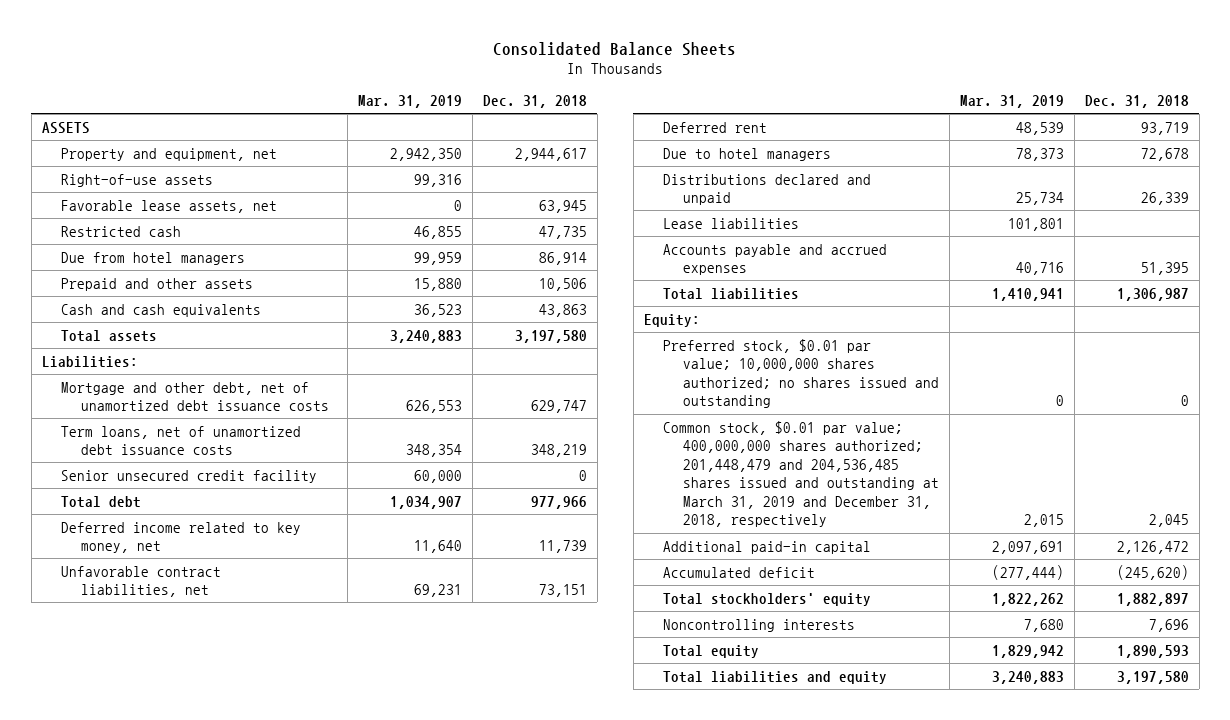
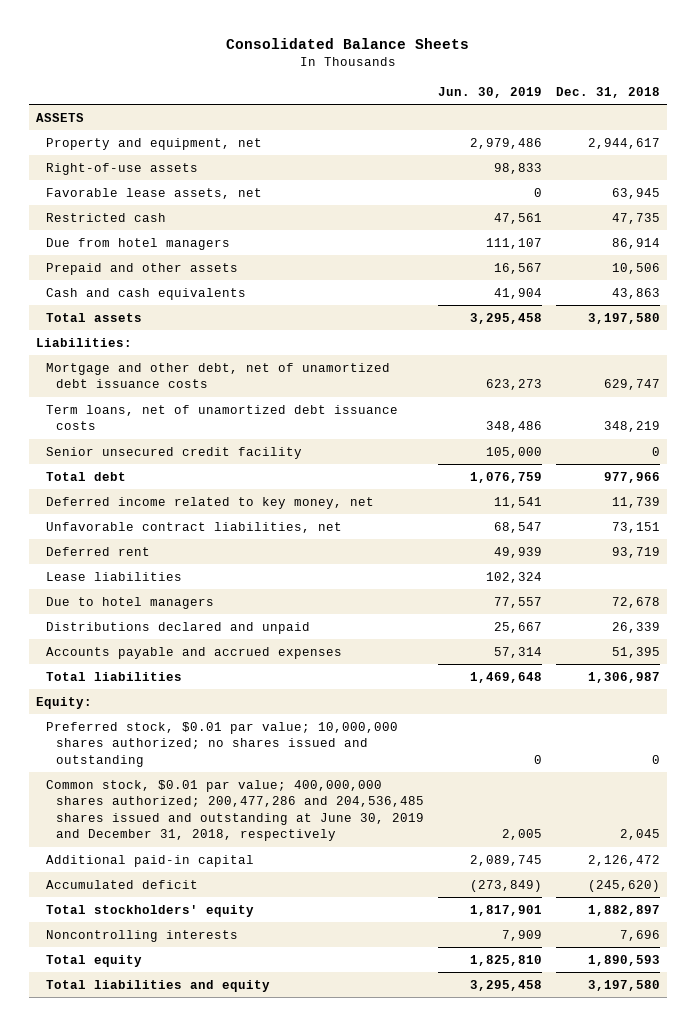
[357,95,462,109] Mar. 31, 2019 -> none
none -> [438,86,543,98] Jun. 30, 2019
[663,217,800,229] Lease liabilities -> [46,571,183,581] Lease liabilities
[663,420,940,528] Common stock, $0.01 par value; 400,000,000 shares authorized; 201,448,479 and 204,536,485 shares issued and outstanding at March 31, 2019 and December 31, 2018, respectively -> [46,779,425,841] Common stock, $0.01 par value; 400,000,000 shares authorized; 200,477,286 and 204,536,485 shares issued and outstanding at June 30, 2019 and December 31, 2018, respectively

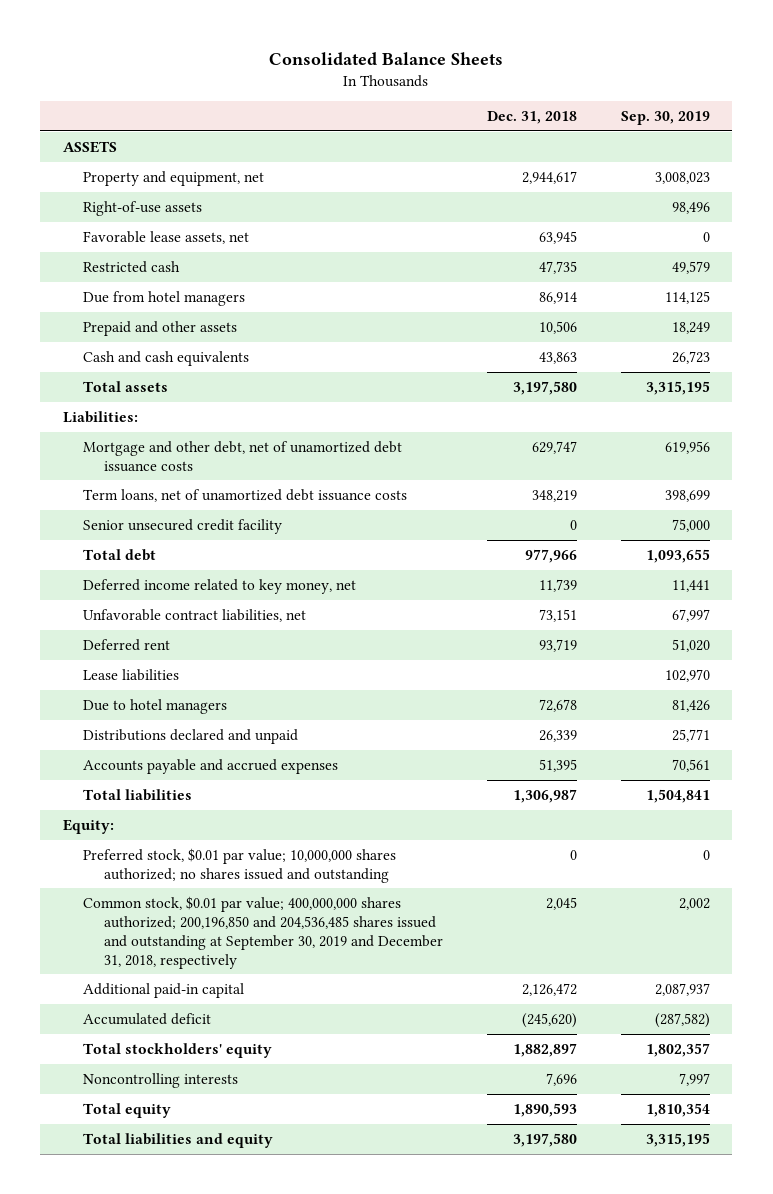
[438,86,543,98] Jun. 30, 2019 -> none
none -> [621,111,711,126] Sep. 30, 2019
[46,779,425,841] Common stock, $0.01 par value; 400,000,000 shares authorized; 200,477,286 and 204,536,485 shares issued and outstanding at June 30, 2019 and December 31, 2018, respectively -> [83,895,443,969] Common stock, $0.01 par value; 400,000,000 shares authorized; 200,196,850 and 204,536,485 shares issued and outstanding at September 30, 2019 and December 31, 2018, respectively

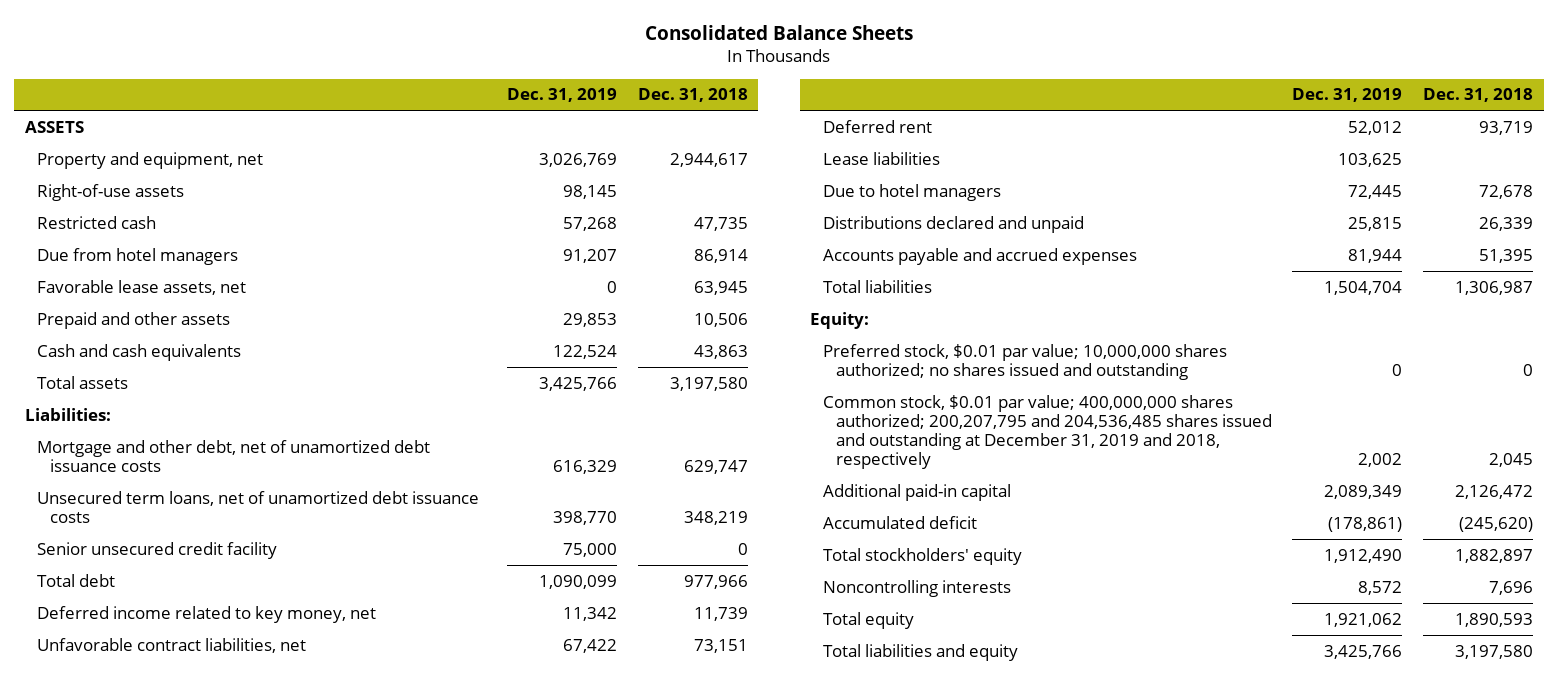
[621,111,711,126] Sep. 30, 2019 -> none
none -> [507,88,618,103] Dec. 31, 2019
[83,230,250,244] Favorable lease assets, net -> [37,279,247,295] Favorable lease assets, net
[83,488,408,502] Term loans, net of unamortized debt issuance costs -> [37,490,480,523] Unsecured term loans, net of unamortized debt issuance costs
[83,895,443,969] Common stock, $0.01 par value; 400,000,000 shares authorized; 200,196,850 and 204,536,485 shares issued and outstanding at September 30, 2019 and December 31, 2018, respectively -> [822,394,1272,469] Common stock, $0.01 par value; 400,000,000 shares authorized; 200,207,795 and 204,536,485 shares issued and outstanding at December 31, 2019 and 2018, respectively

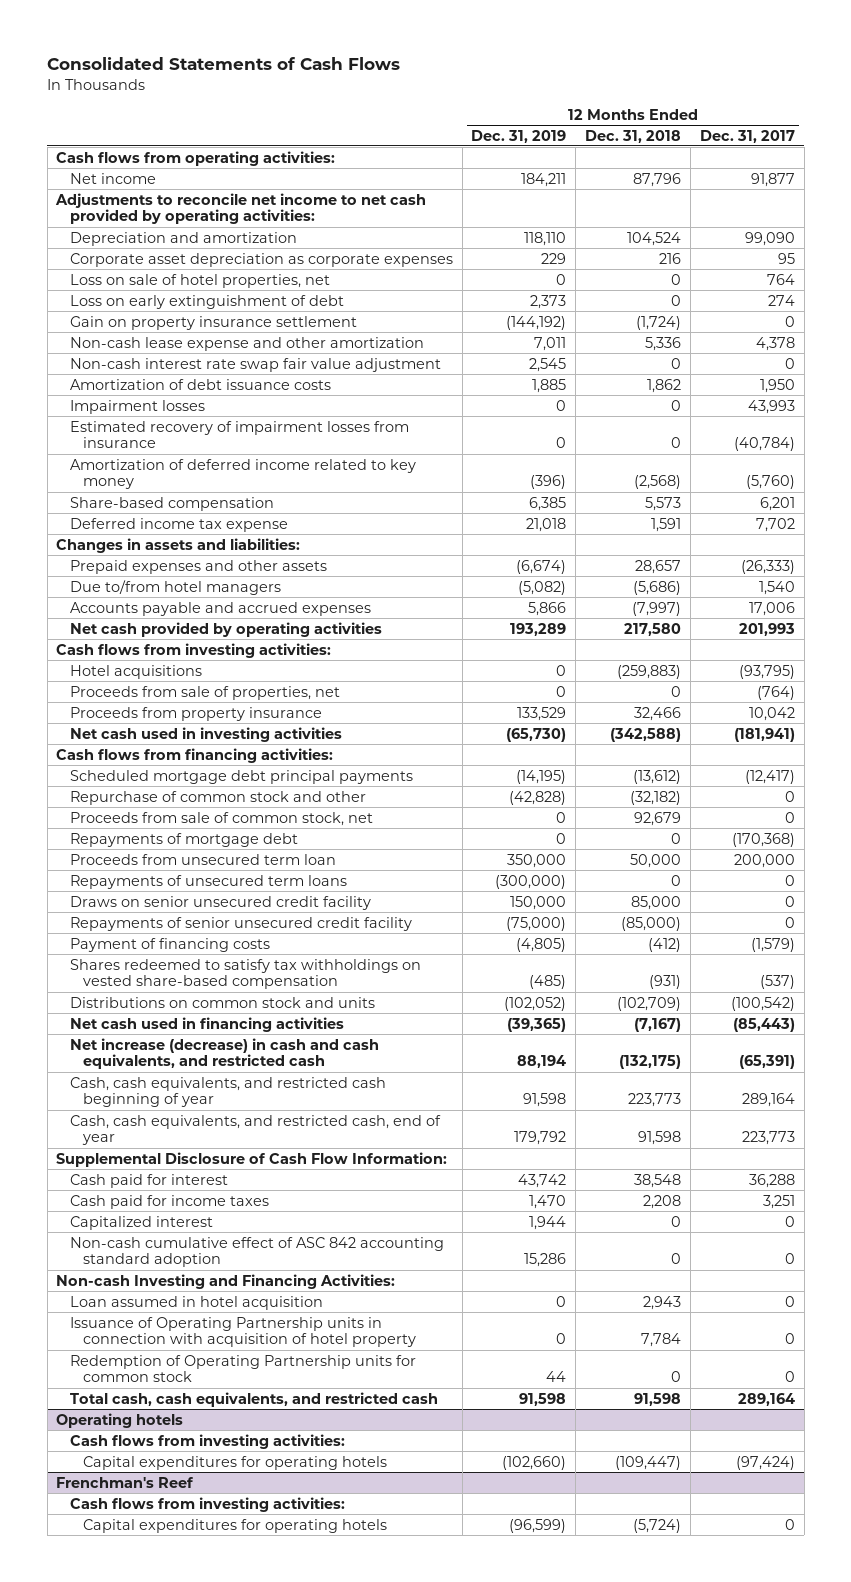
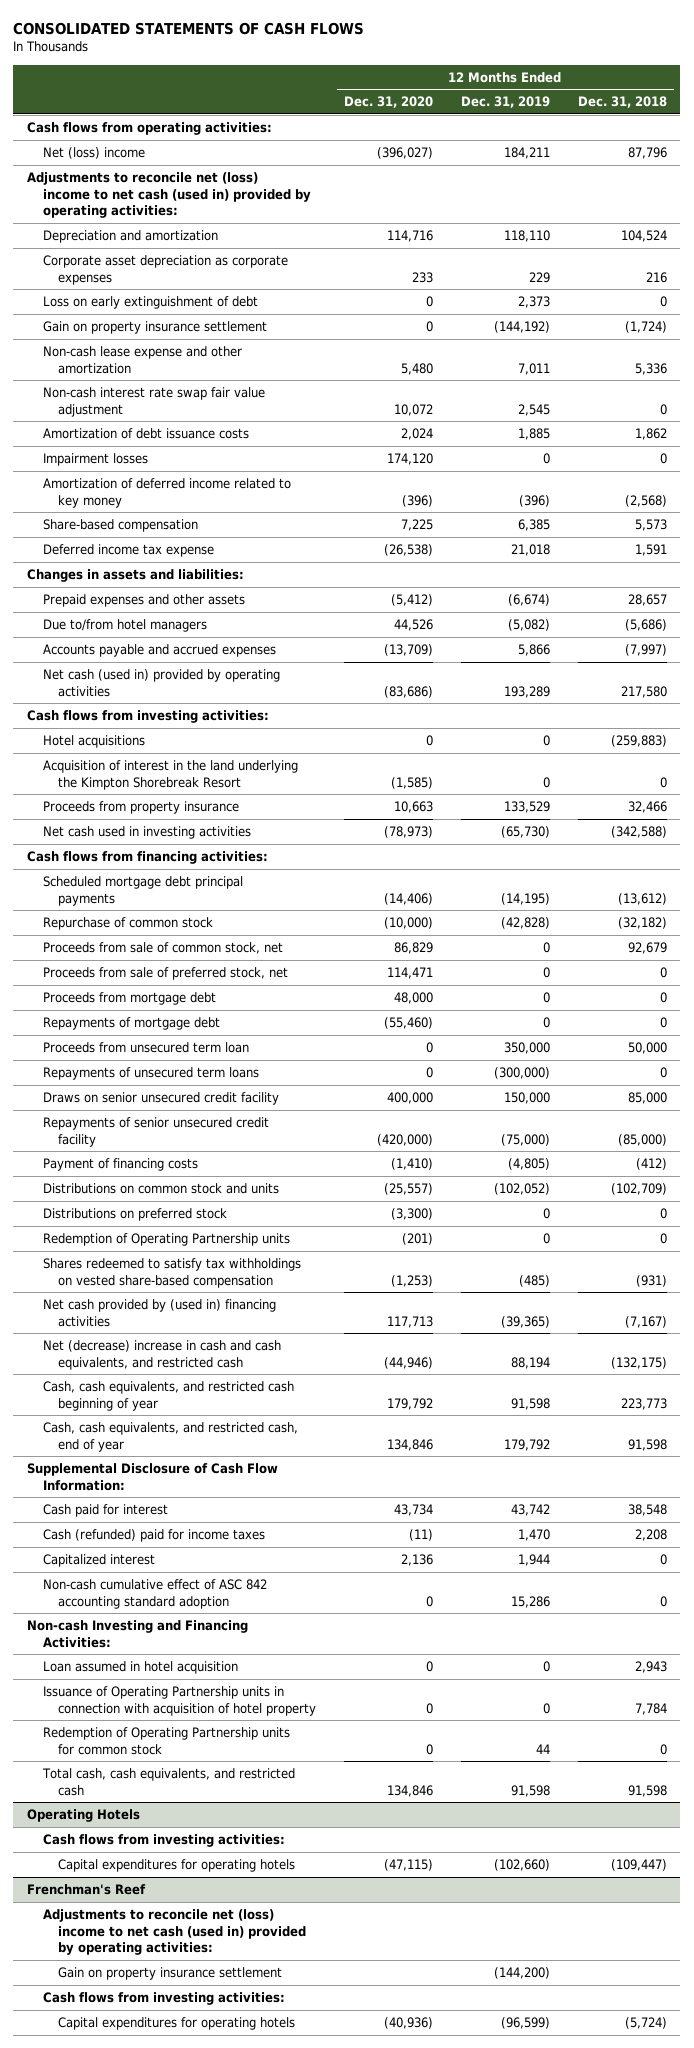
[47,56,401,70] Consolidated Statements of Cash Flows -> [13,21,365,35] CONSOLIDATED STATEMENTS OF CASH FLOWS
[699,129,795,143] Dec. 31, 2017 -> none
none -> [343,96,433,109] Dec. 31, 2020
[69,172,156,184] Net income -> [42,147,145,160] Net (loss) income
[55,192,427,225] Adjustments to reconcile net income to net cash provided by operating activities: -> [27,172,311,219] Adjustments to reconcile net (loss) income to net cash (used in) provided by operating activities:
[69,273,330,288] Loss on sale of hotel properties, net -> none
[69,420,409,449] Estimated recovery of impairment losses from insurance -> none
[69,621,382,637] Net cash provided by operating activities -> [42,669,280,697] Net cash (used in) provided by operating activities
[69,685,340,700] Proceeds from sale of properties, net -> none
none -> [42,760,298,790] Acquisition of interest in the land underlying the Kimpton Shorebreak Resort
[69,790,366,805] Repurchase of common stock and other -> [42,917,213,931] Repurchase of common stock
none -> [42,967,288,981] Proceeds from sale of preferred stock, net
none -> [42,992,216,1006] Proceeds from mortgage debt
none -> [42,1208,227,1222] Distributions on preferred stock
none -> [42,1233,290,1247] Redemption of Operating Partnership units
[69,958,421,990] Shares redeemed to satisfy tax withholdings on vested share-based compensation -> [42,1258,301,1288] Shares redeemed to satisfy tax withholdings on vested share-based compensation
[69,1016,344,1032] Net cash used in financing activities -> [42,1299,276,1327] Net cash provided by (used in) financing activities
[69,1037,379,1070] Net increase (decrease) in cash and cash equivalents, and restricted cash -> [42,1340,281,1370] Net (decrease) increase in cash and cash equivalents, and restricted cash
[69,1194,269,1209] Cash paid for income taxes -> [42,1529,265,1543] Cash (refunded) paid for income taxes
[56,1412,184,1428] Operating hotels -> [27,1809,141,1823] Operating Hotels
none -> [42,1909,307,1956] Adjustments to reconcile net (loss) income to net cash (used in) provided by operating activities:
none -> [58,1967,283,1981] Gain on property insurance settlement

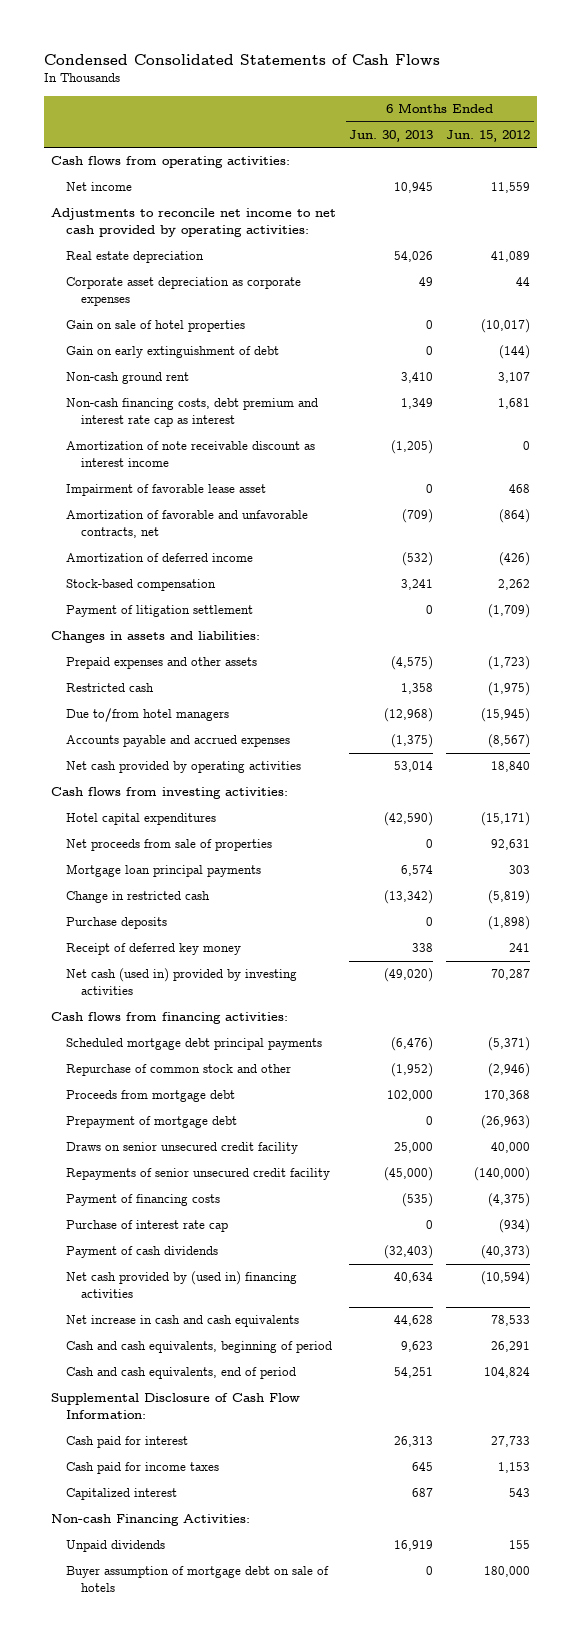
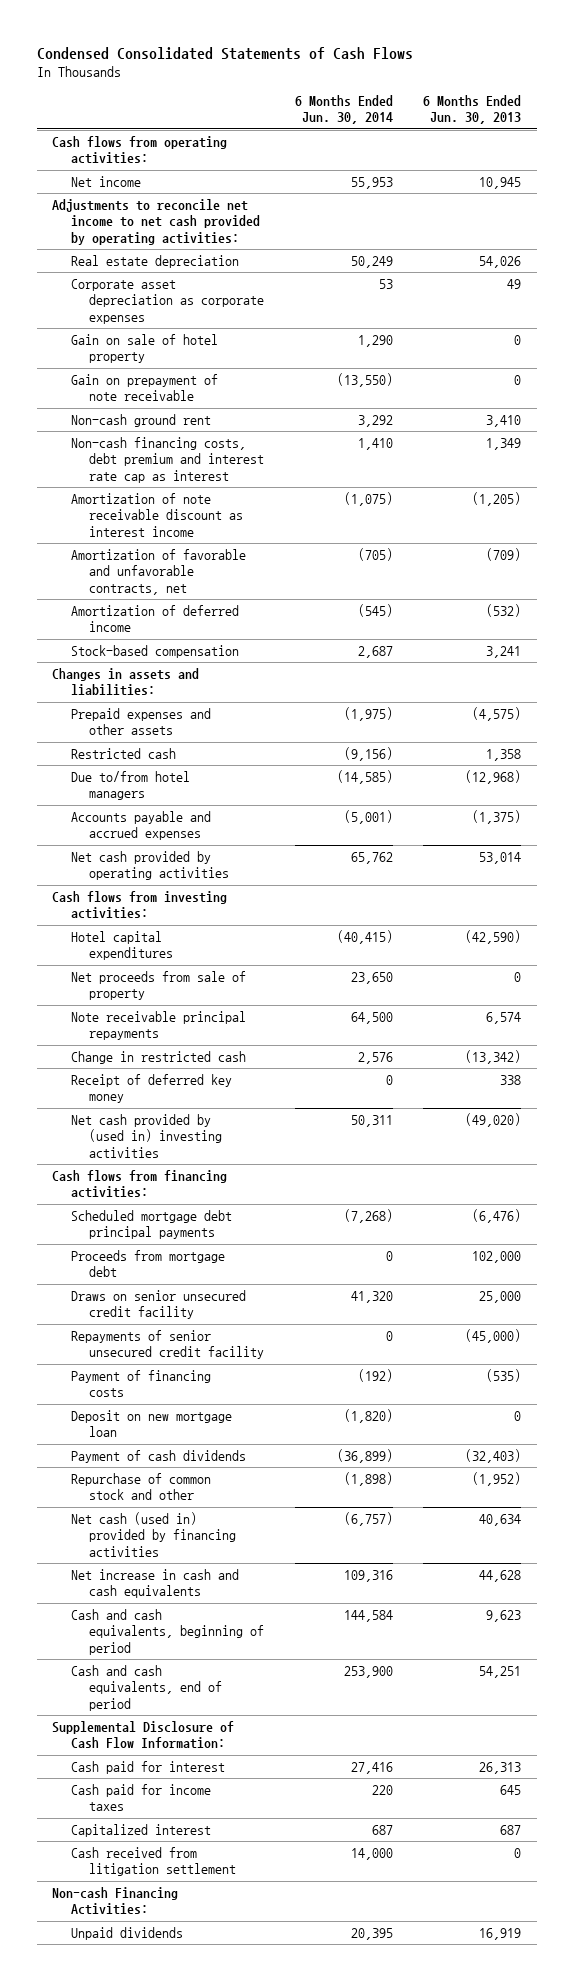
[446,129,531,142] Jun. 15, 2012 -> none
none -> [294,94,393,125] 6 Months Ended Jun. 30, 2014
[66,346,280,359] Gain on early extinguishment of debt -> none
[66,320,246,333] Gain on sale of hotel properties -> [70,333,218,364] Gain on sale of hotel property
none -> [70,373,218,402] Gain on prepayment of note receivable
[66,484,267,497] Impairment of favorable lease asset -> none
[66,605,254,618] Payment of litigation settlement -> none
[66,839,273,852] Net proceeds from sale of properties -> [70,970,246,1001] Net proceeds from sale of property
[66,864,262,878] Mortgage loan principal payments -> [70,1010,246,1041] Note receivable principal repayments
[66,917,168,930] Purchase deposits -> none
[66,968,298,996] Net cash (used in) provided by investing activities -> [70,1113,223,1158] Net cash provided by (used in) investing activities
[66,1116,238,1129] Prepayment of mortgage debt -> none
[66,1220,229,1233] Purchase of interest rate cap -> none
none -> [70,1409,232,1438] Deposit on new mortgage loan
[66,1064,292,1077] Repurchase of common stock and other -> [70,1472,211,1501] Repurchase of common stock and other
[66,1271,298,1299] Net cash provided by (used in) financing activities -> [70,1511,237,1557] Net cash (used in) provided by financing activities
none -> [70,1846,237,1877] Cash received from litigation settlement
[66,1566,330,1593] Buyer assumption of mortgage debt on sale of hotels -> none

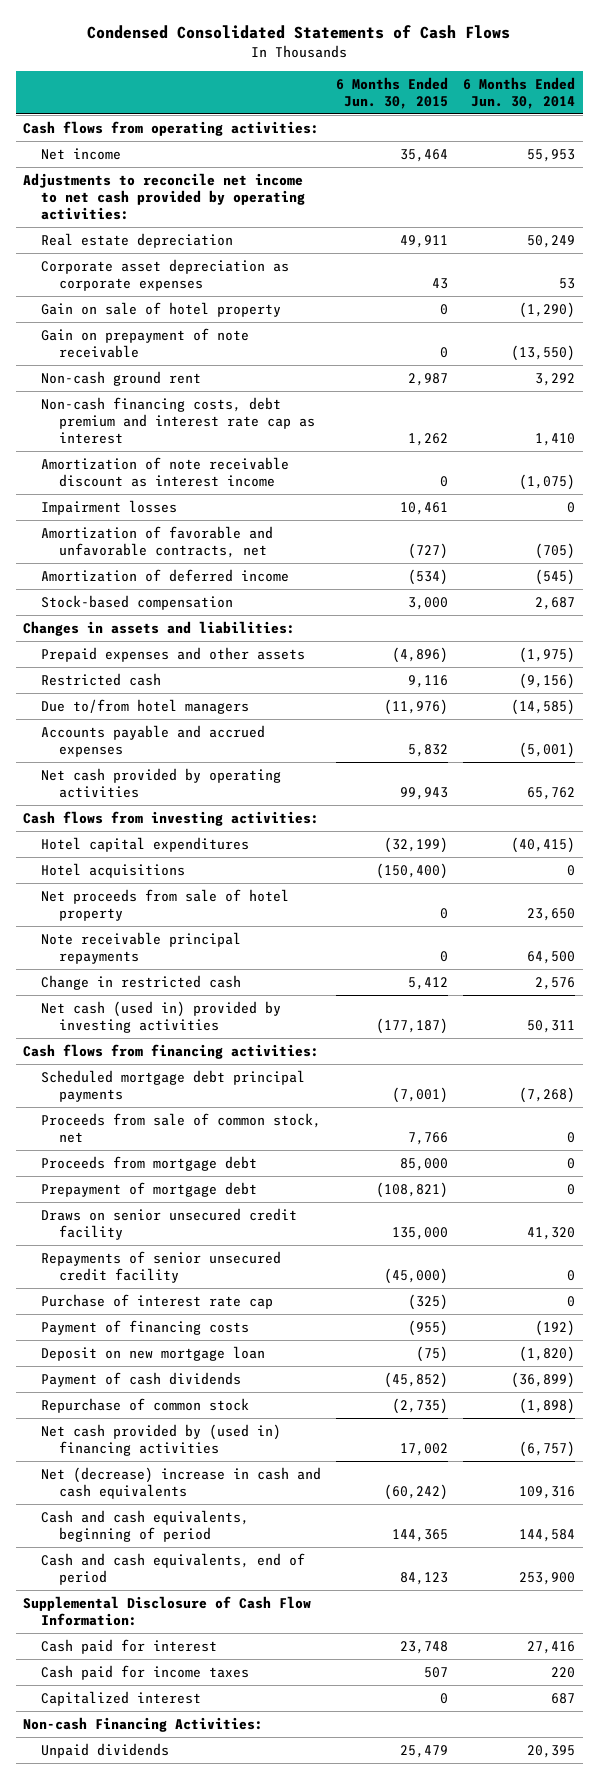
[423,94,522,125] 6 Months Ended Jun. 30, 2013 -> none
none -> [336,76,449,109] 6 Months Ended Jun. 30, 2015
[357,334,393,347] 1,290 -> [519,302,576,319] (1,290)
none -> [41,500,178,516] Impairment losses
none -> [41,863,186,879] Hotel acquisitions
[70,970,246,1001] Net proceeds from sale of property -> [41,889,290,921] Net proceeds from sale of hotel property
[70,1073,232,1104] Receipt of deferred key money -> none
[70,1113,223,1158] Net cash provided by (used in) investing activities -> [41,1001,282,1033] Net cash (used in) provided by investing activities
none -> [41,1113,322,1143] Proceeds from sale of common stock, net
none -> [41,1182,258,1198] Prepayment of mortgage debt
none -> [41,1294,274,1310] Purchase of interest rate cap
[70,1472,211,1501] Repurchase of common stock and other -> [41,1398,250,1414] Repurchase of common stock
[70,1511,237,1557] Net cash (used in) provided by financing activities -> [41,1424,282,1456] Net cash provided by (used in) financing activities
[70,1568,239,1599] Net increase in cash and cash equivalents -> [41,1467,322,1499] Net (decrease) increase in cash and cash equivalents
[70,1846,237,1877] Cash received from litigation settlement -> none

